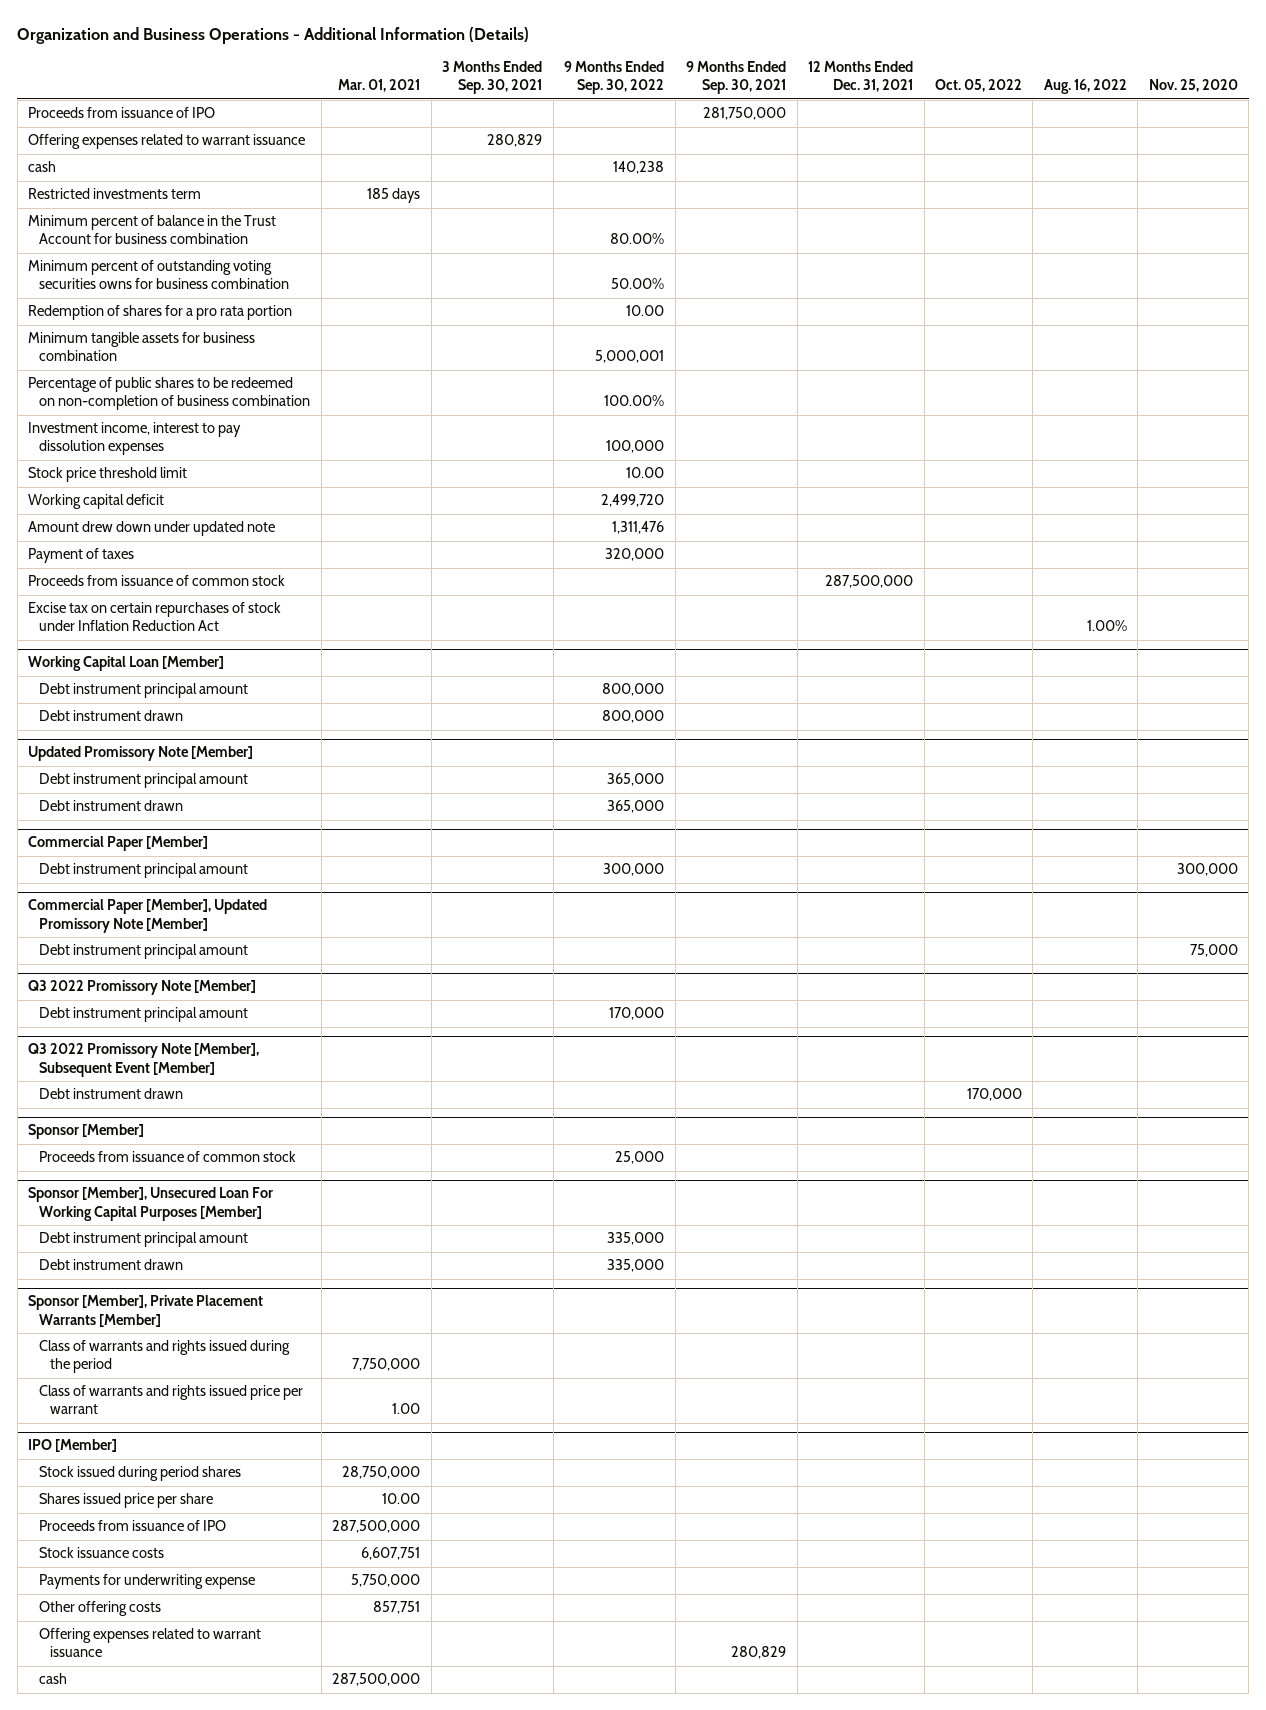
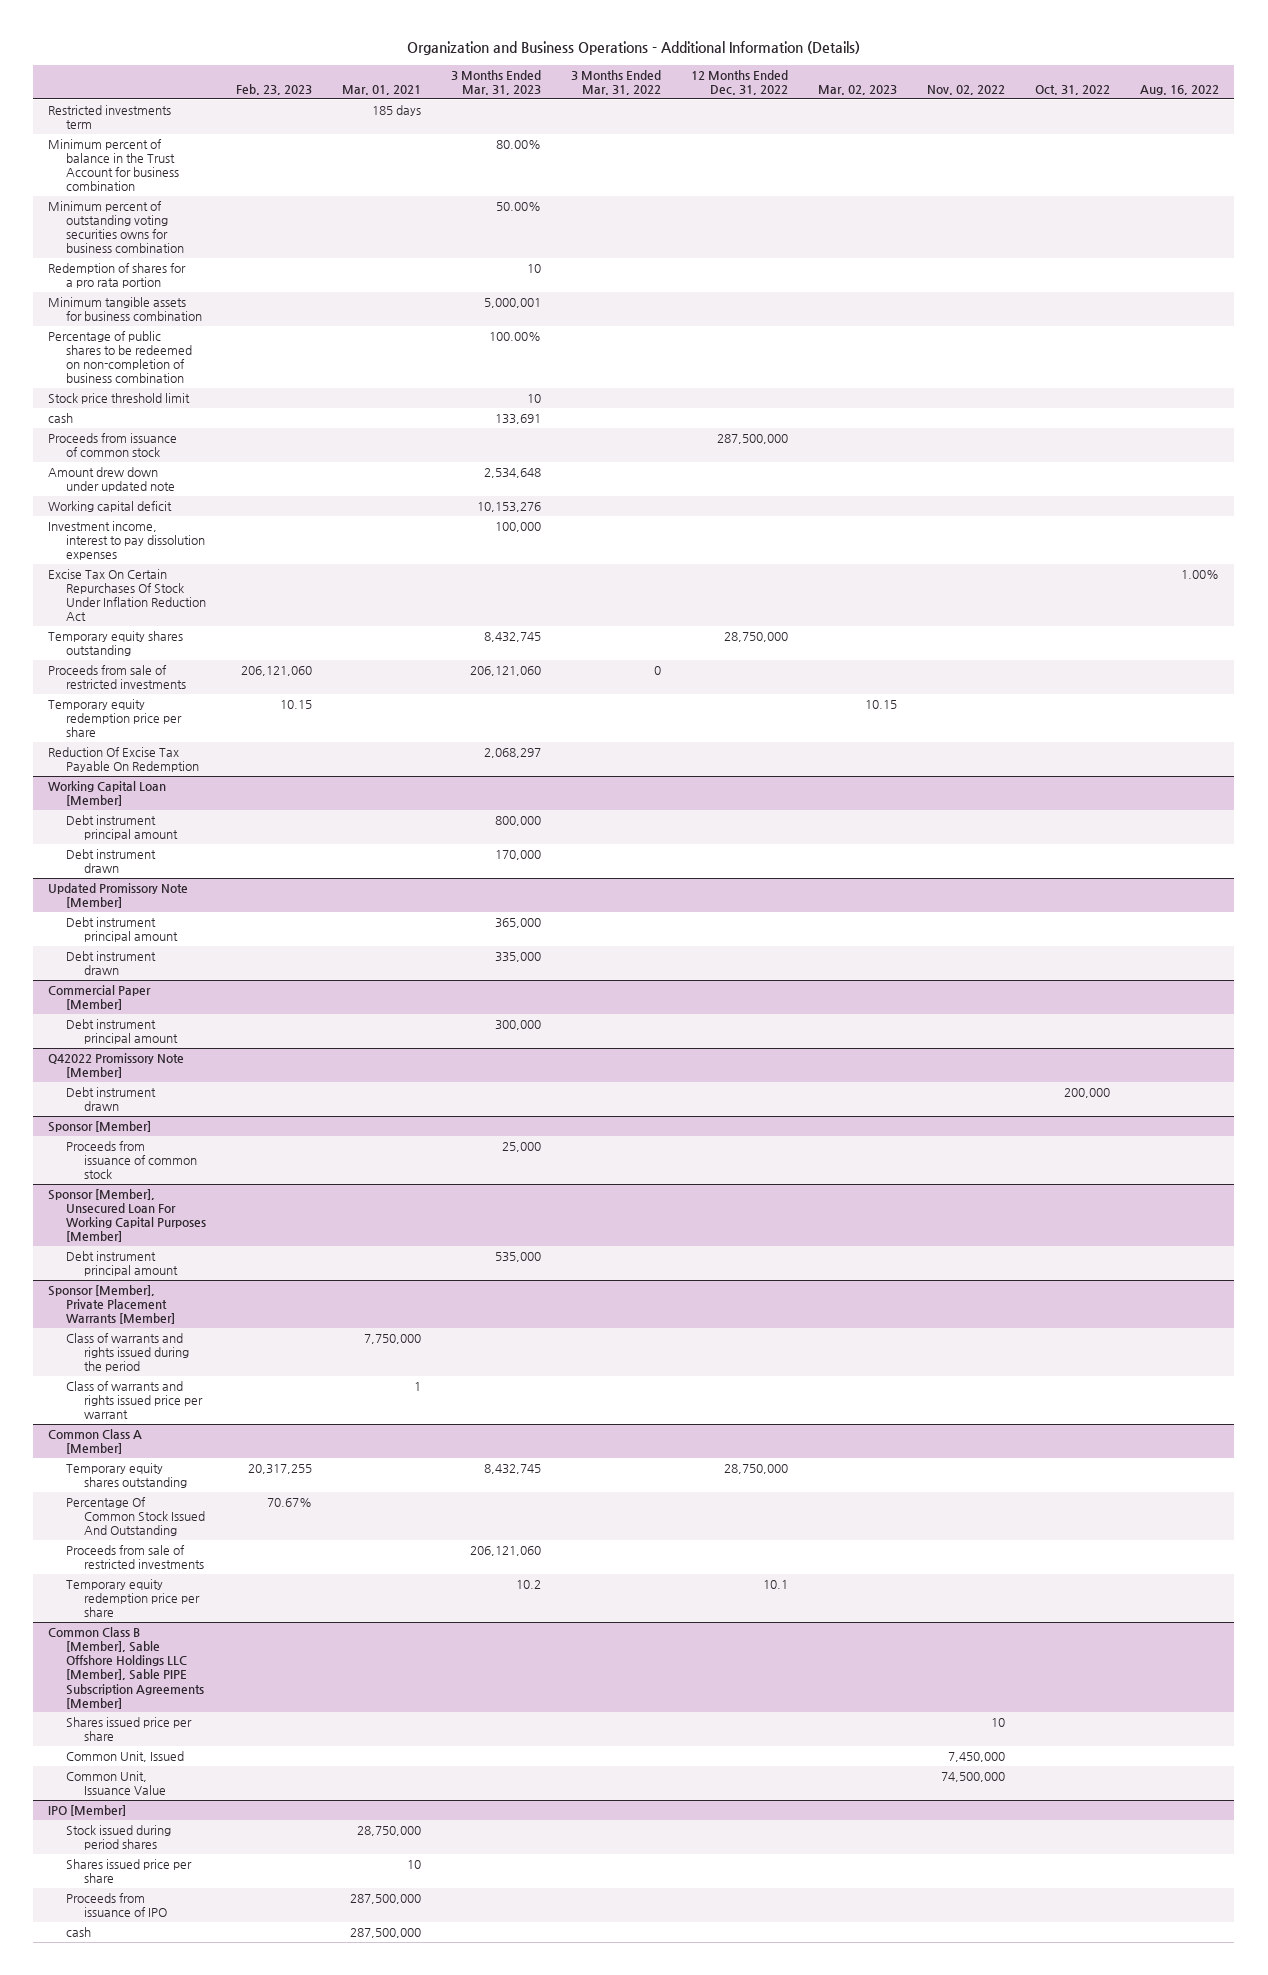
[442,61,543,95] 3 Months Ended Sep. 30, 2021 -> none
[564,61,665,95] 9 Months Ended Sep. 30, 2022 -> none
[686,61,787,95] 9 Months Ended Sep. 30, 2021 -> none
[808,61,914,93] 12 Months Ended Dec. 31, 2021 -> none
[935,79,1023,93] Oct. 05, 2022 -> none
[1148,79,1238,93] Nov. 25, 2020 -> none
none -> [236,83,313,95] Feb. 23, 2023
none -> [451,69,542,95] 3 Months Ended Mar. 31, 2023
none -> [571,69,662,95] 3 Months Ended Mar. 31, 2022
none -> [691,69,789,95] 12 Months Ended Dec. 31, 2022
none -> [818,84,898,95] Mar. 02, 2023
none -> [927,84,1006,95] Nov. 02, 2022
none -> [1035,84,1111,95] Oct. 31, 2022
[28,107,216,119] Proceeds from issuance of IPO -> none
[28,134,306,150] Offering expenses related to warrant issuance -> none
[28,548,135,564] Payment of taxes -> none
[28,161,57,173] cash -> [48,413,74,424] cash
[28,521,276,537] Amount drew down under updated note -> [48,467,176,493] Amount drew down under updated note
[28,494,165,510] Working capital deficit -> [48,501,173,513] Working capital deficit
[28,422,242,456] Investment income, interest to pay dissolution expenses -> [48,521,206,561] Investment income, interest to pay dissolution expenses
[28,602,282,632] Excise tax on certain repurchases of stock under Inflation Reduction Act -> [48,569,207,622] Excise Tax On Certain Repurchases Of Stock Under Inflation Reduction Act
none -> [48,631,184,657] Temporary equity shares outstanding
none -> [48,665,187,690] Proceeds from sale of restricted investments
none -> [48,699,183,738] Temporary equity redemption price per share
none -> [48,747,200,773] Reduction Of Excise Tax Payable On Redemption
[28,899,268,933] Commercial Paper [Member], Updated Promissory Note [Member] -> none
[39,944,249,960] Debt instrument principal amount -> none
[28,980,257,996] Q3 2022 Promissory Note [Member] -> none
[39,1007,249,1023] Debt instrument principal amount -> none
[28,1043,260,1077] Q3 2022 Promissory Note [Member], Subsequent Event [Member] -> none
[39,1088,184,1100] Debt instrument drawn -> none
none -> [48,1053,185,1079] Q42022 Promissory Note [Member]
none -> [66,1087,157,1112] Debt instrument drawn
[39,1259,184,1271] Debt instrument drawn -> none
[392,1403,421,1415] 1.00 -> [414,1382,422,1392] 1
none -> [48,1429,143,1455] Common Class A [Member]
none -> [66,1463,187,1489] Temporary equity shares outstanding
none -> [66,1497,205,1537] Percentage Of Common Stock Issued And Outstanding
none -> [66,1545,204,1570] Proceeds from sale of restricted investments
none -> [66,1579,200,1618] Temporary equity redemption price per share
none -> [48,1627,205,1709] Common Class B [Member], Sable Offshore Holdings LLC [Member], Sable PIPE Subscription Agreements [Member]
none -> [66,1717,193,1742] Shares issued price per share
none -> [66,1751,185,1763] Common Unit, Issued
none -> [66,1771,166,1796] Common Unit, Issuance Value
[382,1493,421,1505] 10.00 -> [407,1860,422,1870] 10
[39,1547,165,1559] Stock issuance costs -> none
[39,1574,256,1590] Payments for underwriting expense -> none
[39,1601,162,1617] Other offering costs -> none
[39,1628,262,1658] Offering expenses related to warrant issuance -> none

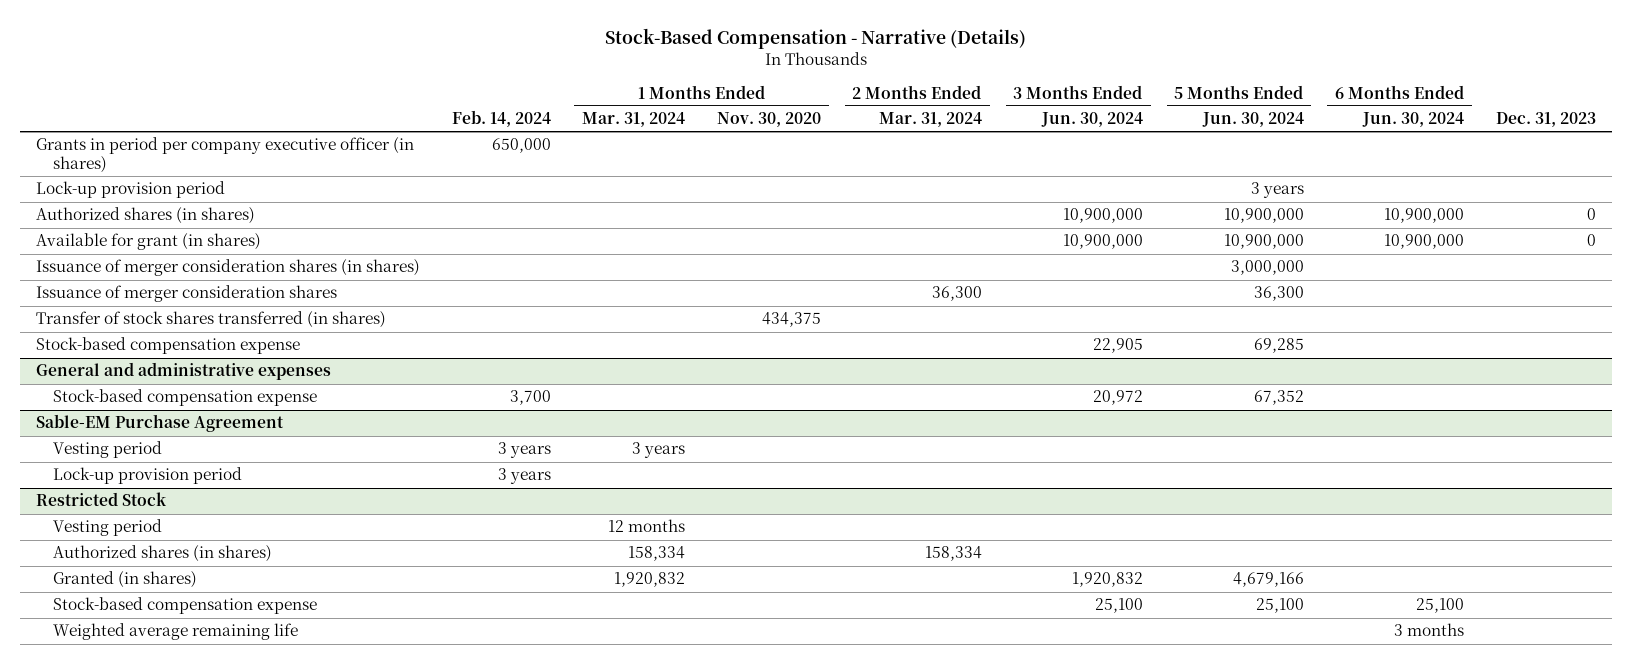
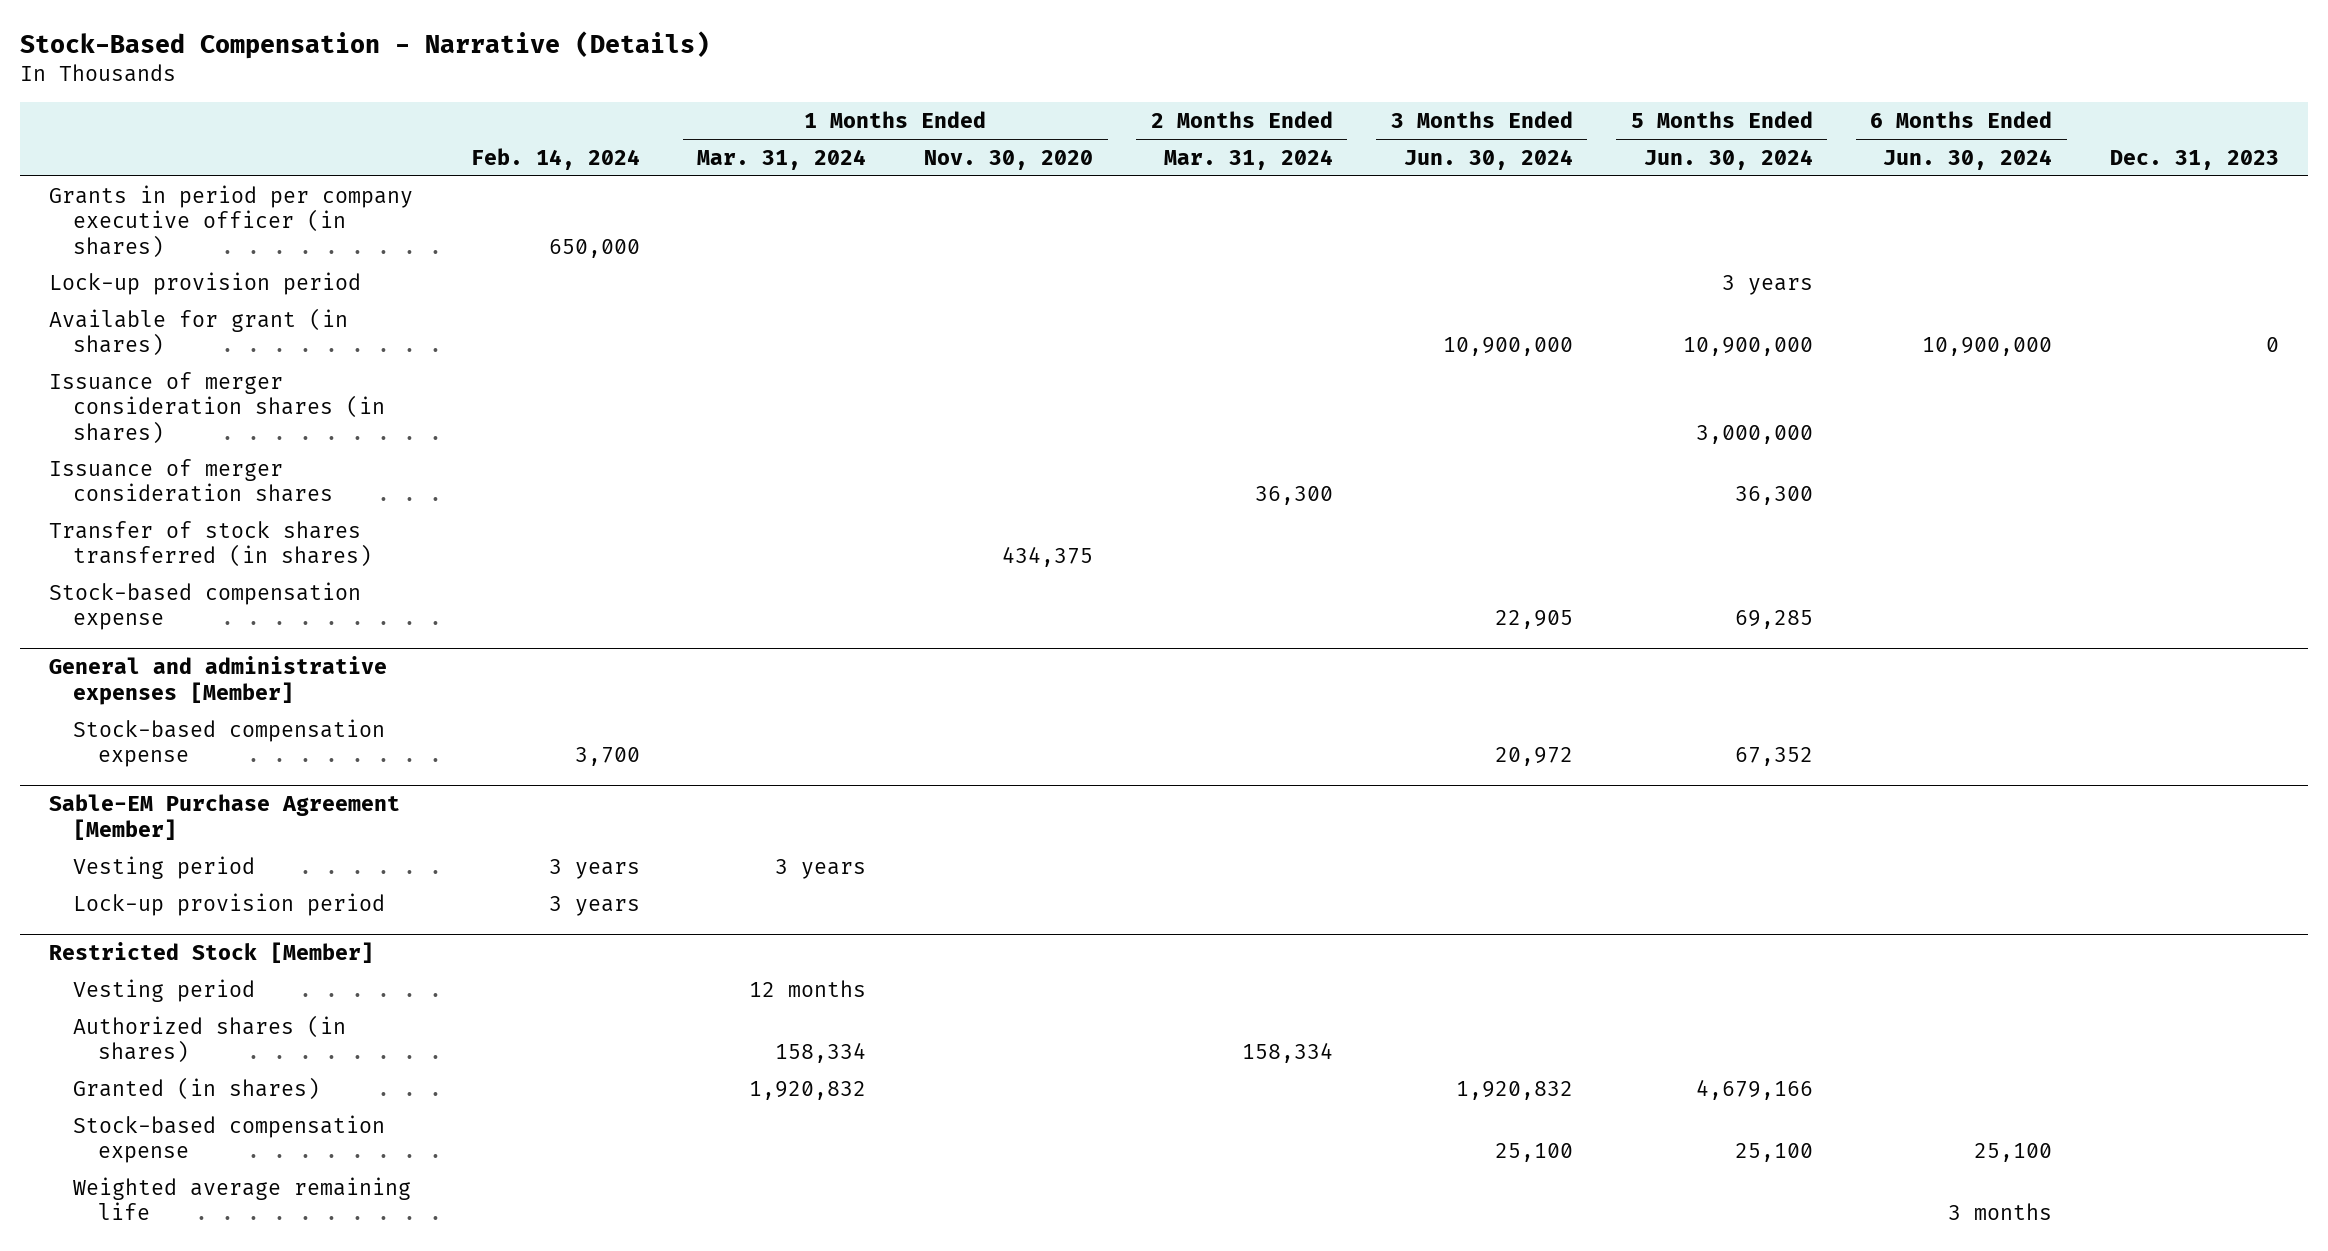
[35,207,255,225] Authorized shares (in shares) -> none
[35,362,331,381] General and administrative expenses -> [48,656,387,705] General and administrative expenses [Member]
[35,414,284,433] Sable-EM Purchase Agreement -> [48,794,400,840] Sable-EM Purchase Agreement [Member]
[35,492,167,507] Restricted Stock -> [48,942,374,964] Restricted Stock [Member]

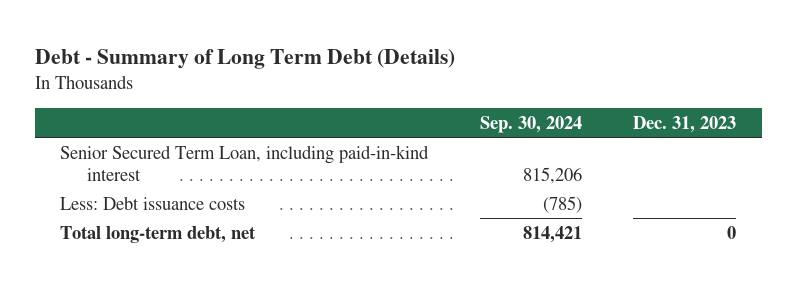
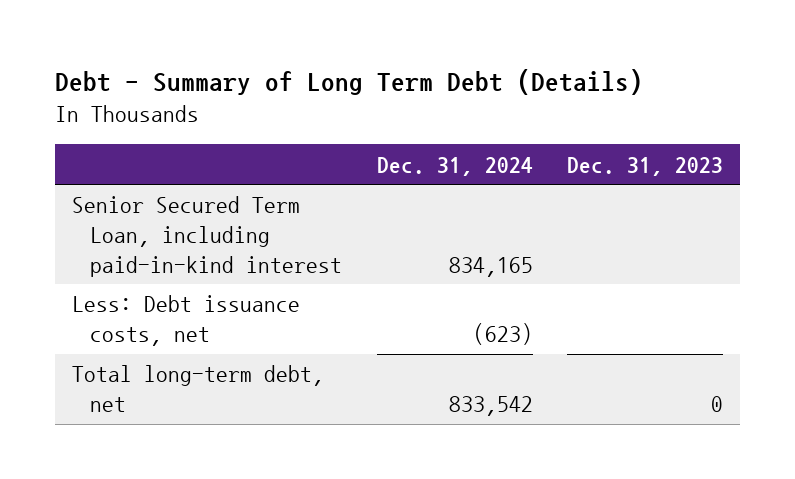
[479,115,582,133] Sep. 30, 2024 -> none
none -> [376,156,533,176] Dec. 31, 2024
[60,195,246,210] Less: Debt issuance costs -> [72,295,301,346] Less: Debt issuance costs, net

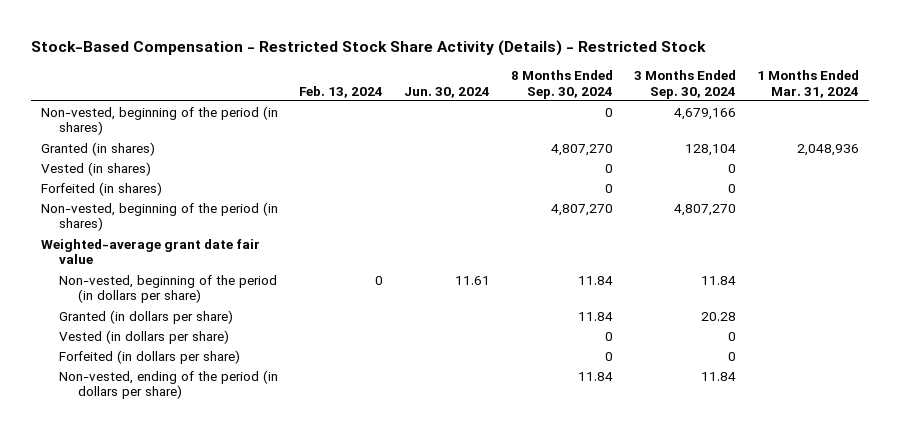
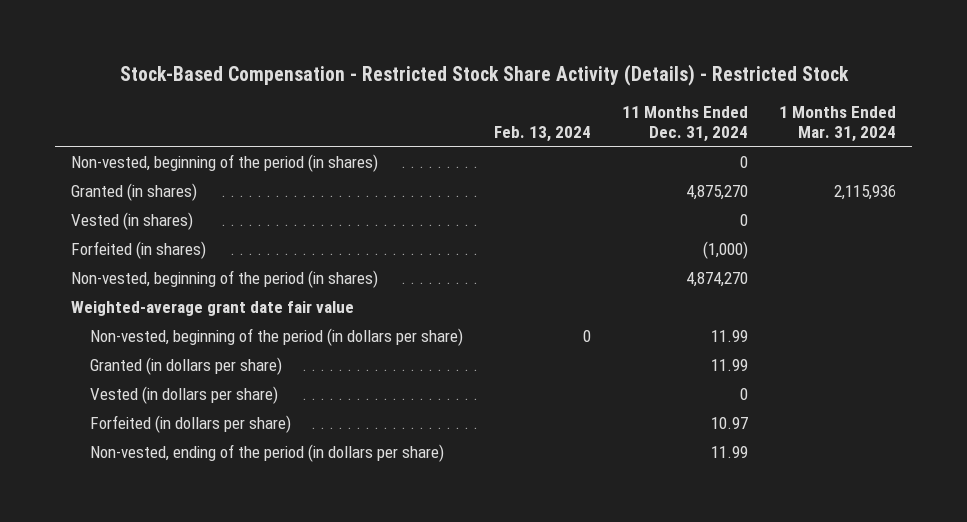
[404,86,491,98] Jun. 30, 2024 -> none
[511,69,614,99] 8 Months Ended Sep. 30, 2024 -> none
[633,69,736,99] 3 Months Ended Sep. 30, 2024 -> none
none -> [622,106,749,143] 11 Months Ended Dec. 31, 2024
[796,143,859,156] 2,048,936 -> [834,185,897,201] 2,115,936

